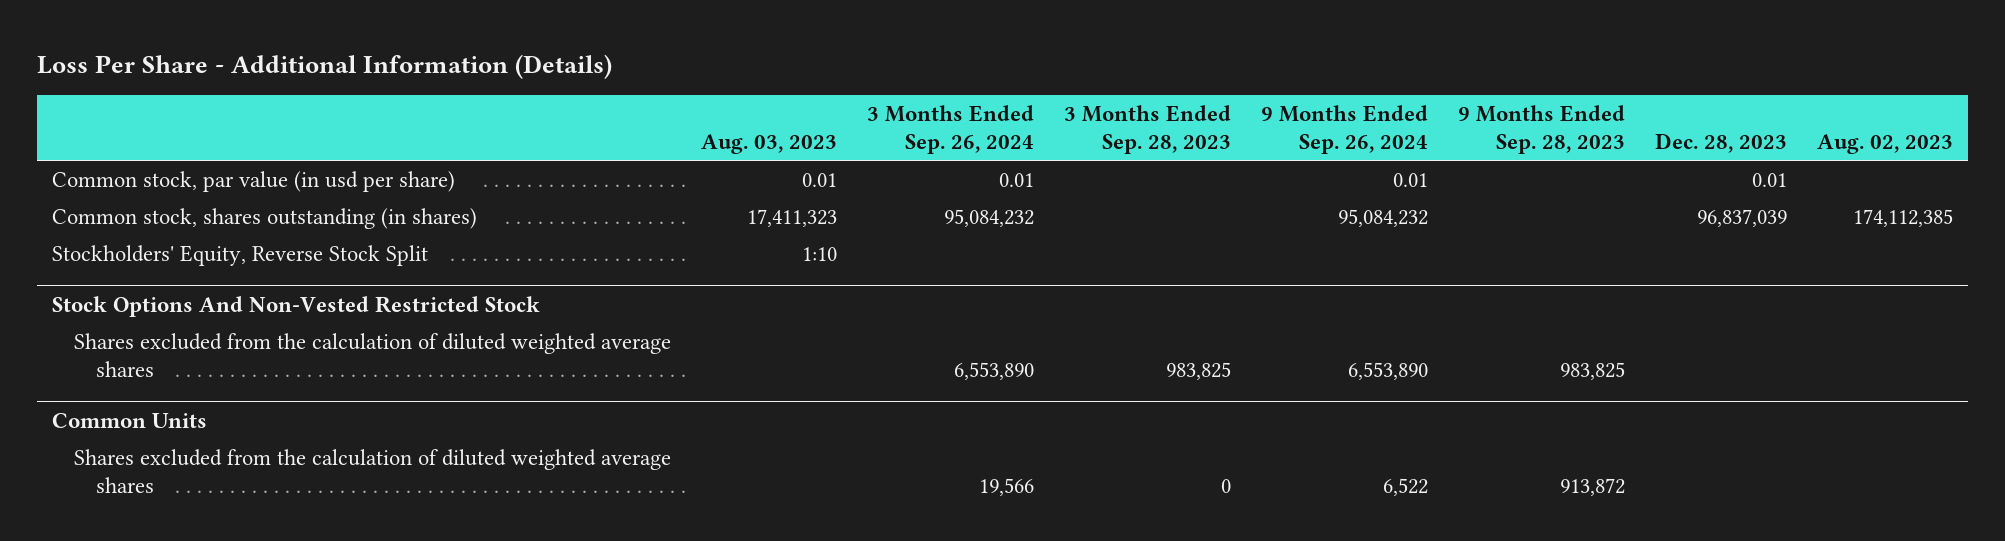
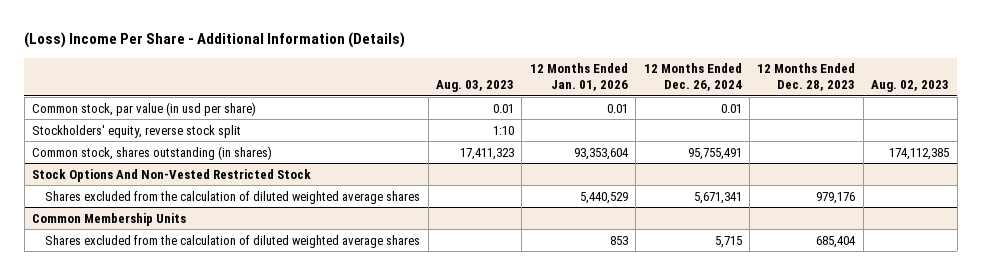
[37,53,613,79] Loss Per Share - Additional Information (Details) -> [24,32,406,49] (Loss) Income Per Share - Additional Information (Details)
[866,105,1034,155] 3 Months Ended Sep. 26, 2024 -> none
[1063,105,1231,155] 3 Months Ended Sep. 28, 2023 -> none
[1260,105,1428,155] 9 Months Ended Sep. 26, 2024 -> none
[1457,105,1625,155] 9 Months Ended Sep. 28, 2023 -> none
[1654,133,1787,154] Dec. 28, 2023 -> none
none -> [529,63,628,92] 12 Months Ended Jan. 01, 2026
none -> [643,63,742,92] 12 Months Ended Dec. 26, 2024
none -> [757,63,856,92] 12 Months Ended Dec. 28, 2023
none -> [32,124,242,138] Stockholders' equity, reverse stock split
[52,244,429,266] Stockholders' Equity, Reverse Stock Split -> none
[52,412,208,428] Common Units -> [32,212,187,226] Common Membership Units

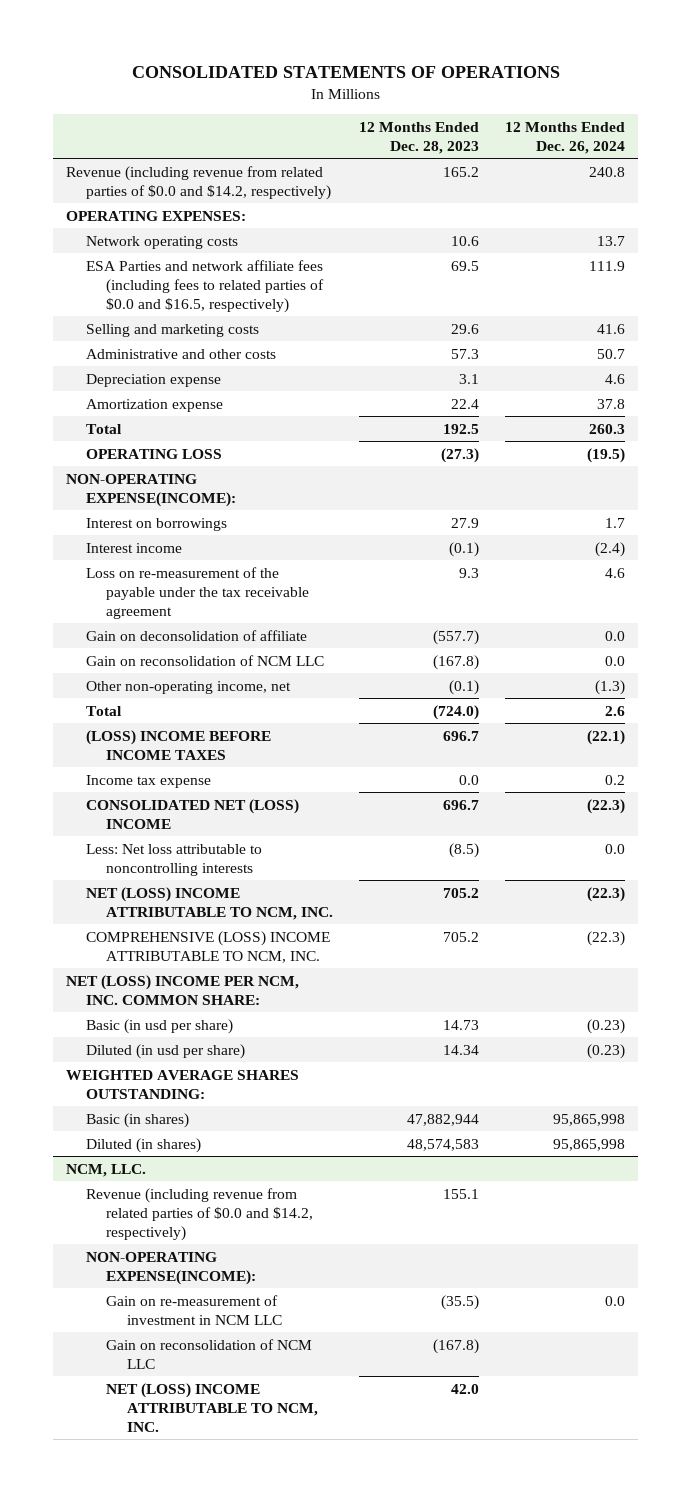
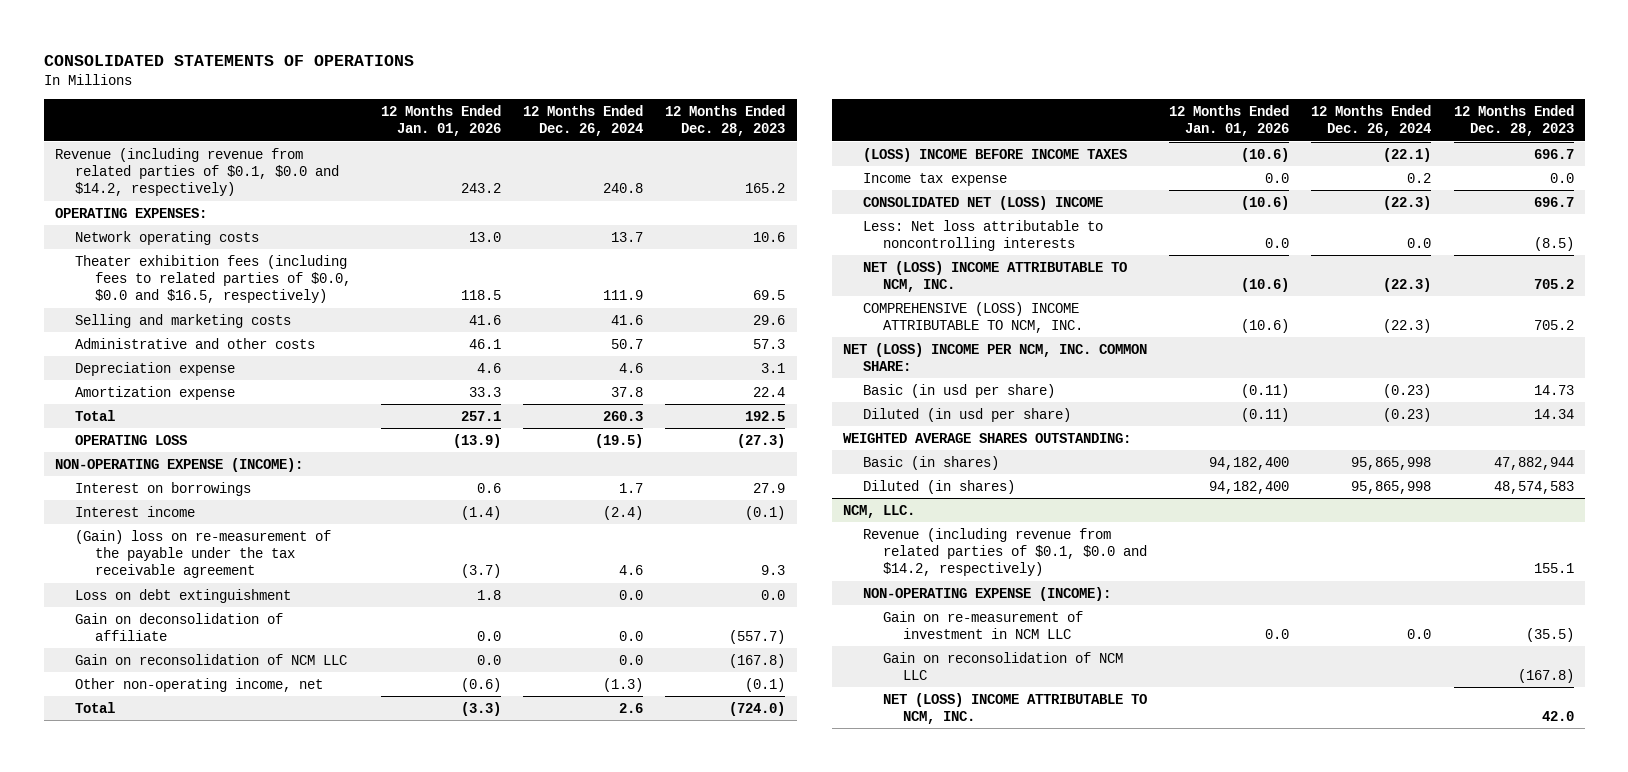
none -> [381,105,502,137] 12 Months Ended Jan. 01, 2026
[66,165,332,200] Revenue (including revenue from related parties of $0.0 and $14.2, respectively) -> [54,147,339,197] Revenue (including revenue from related parties of $0.1, $0.0 and $14.2, respectively)
[86,259,325,313] ESA Parties and network affiliate fees (including fees to related parties of $0.0 and $16.5, respectively) -> [74,254,352,304] Theater exhibition fees (including fees to related parties of $0.0, $0.0 and $16.5, respectively)
[66,473,237,507] NON-OPERATING EXPENSE(INCOME): -> [54,457,303,472] NON-OPERATING EXPENSE (INCOME):
[86,566,310,619] Loss on re-measurement of the payable under the tax receivable agreement -> [74,529,331,579] (Gain) loss on re-measurement of the payable under the tax receivable agreement
none -> [74,588,291,603] Loss on debt extinguishment
[86,1187,314,1241] Revenue (including revenue from related parties of $0.0 and $14.2, respectively) -> [863,527,1148,577] Revenue (including revenue from related parties of $0.1, $0.0 and $14.2, respectively)
[86,1251,257,1285] NON-OPERATING EXPENSE(INCOME): -> [863,586,1112,601] NON-OPERATING EXPENSE (INCOME):

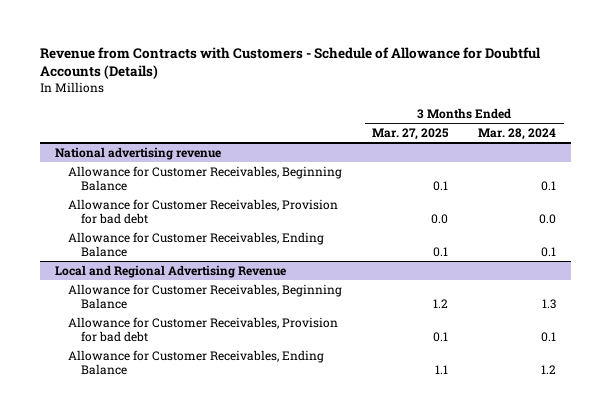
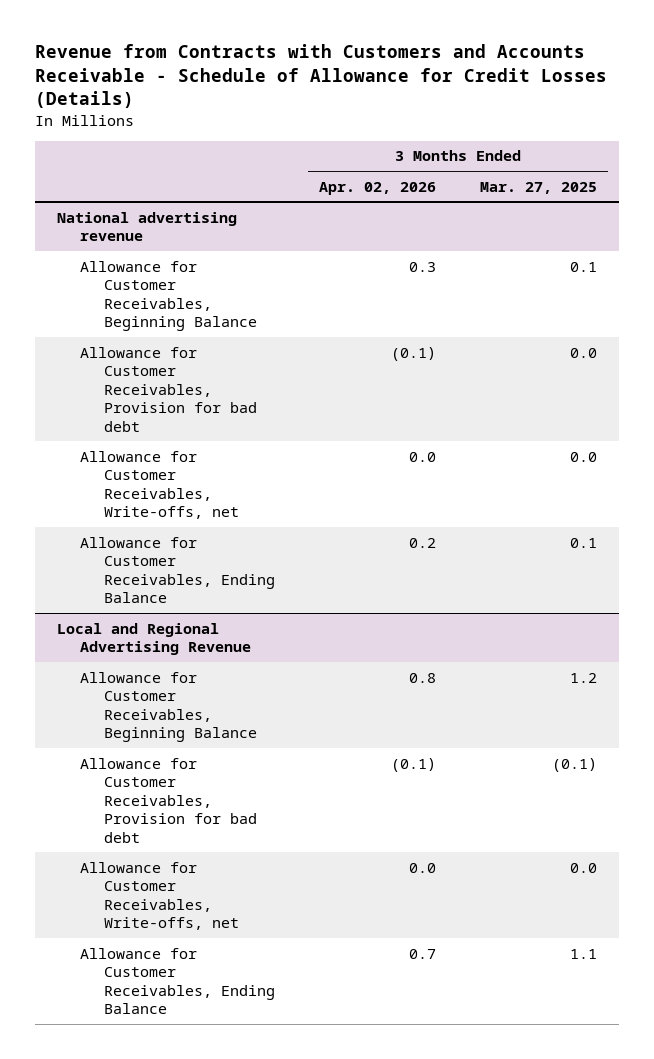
[39,46,541,80] Revenue from Contracts with Customers - Schedule of Allowance for Doubtful Accounts (Details) -> [34,44,607,109] Revenue from Contracts with Customers and Accounts Receivable - Schedule of Allowance for Credit Losses (Details)
[478,127,557,140] Mar. 28, 2024 -> none
none -> [318,181,436,195] Apr. 02, 2026
none -> [80,450,239,520] Allowance for Customer Receivables, Write-offs, net
[433,331,449,342] 0.1 -> [552,757,598,772] (0.1)
none -> [80,861,239,931] Allowance for Customer Receivables, Write-offs, net

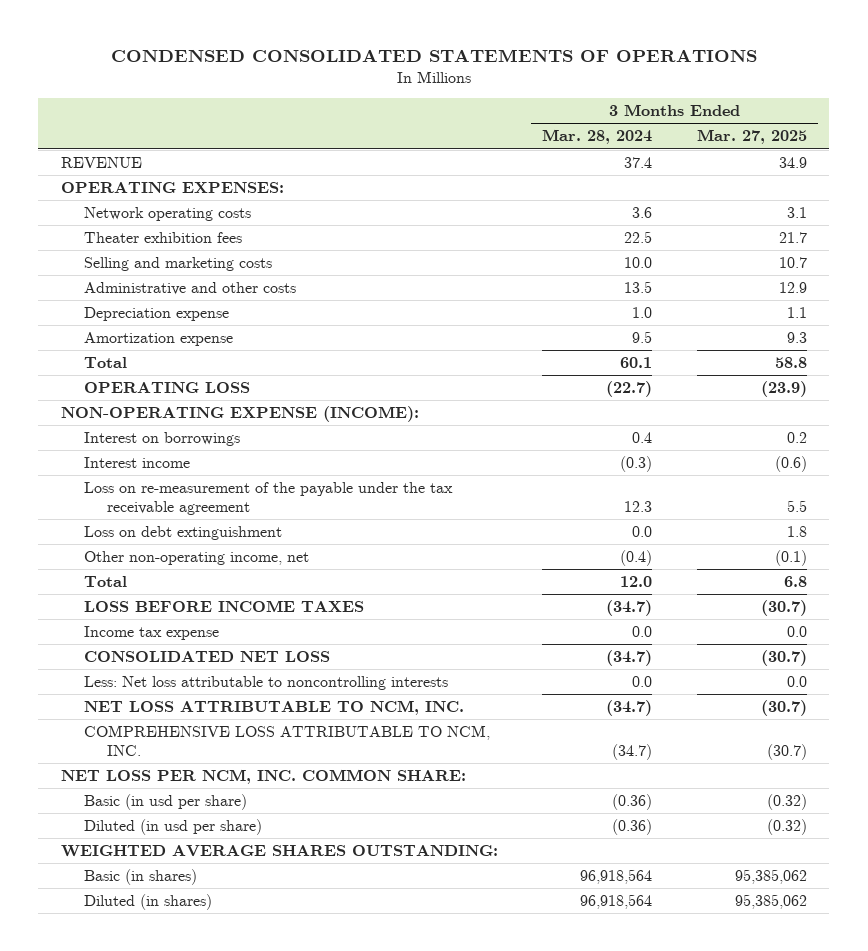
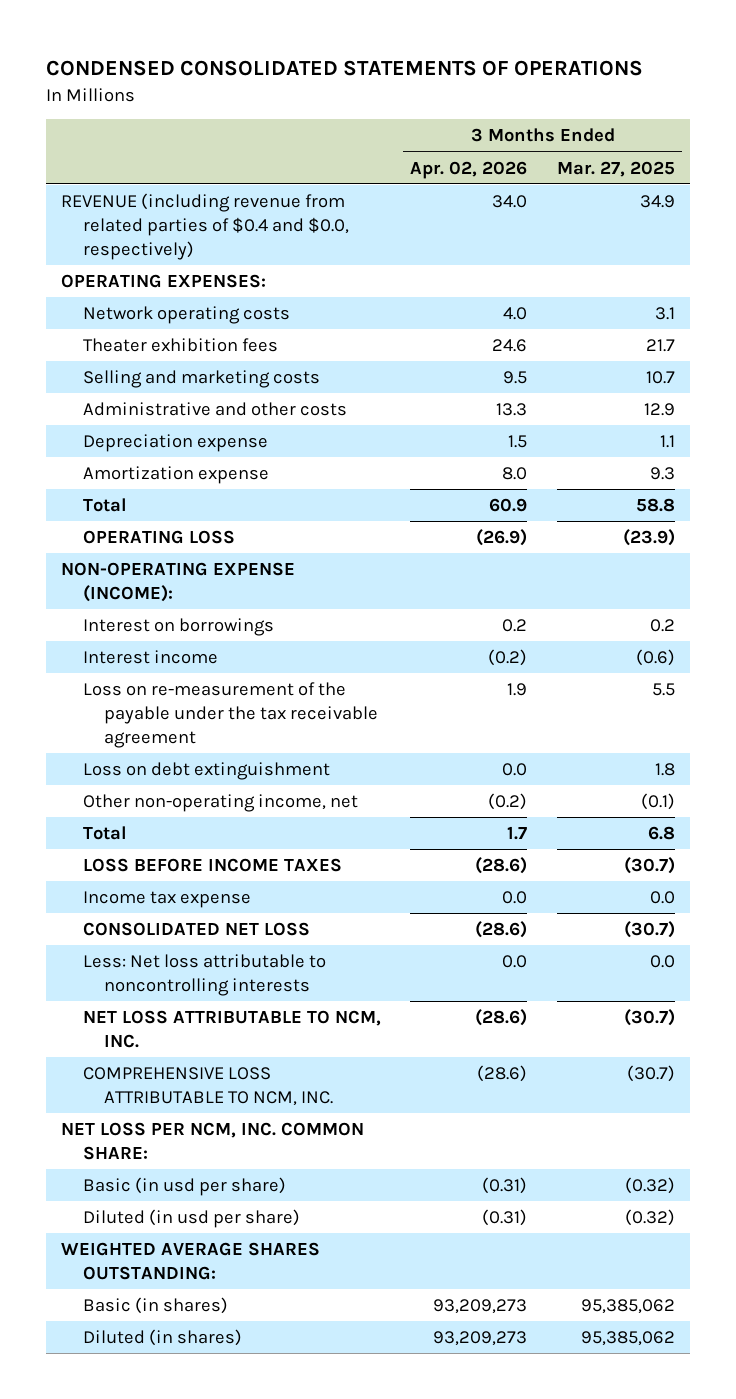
[542,129,653,145] Mar. 28, 2024 -> none
none -> [410,160,528,179] Apr. 02, 2026
[60,156,142,168] REVENUE -> [61,193,349,260] REVENUE (including revenue from related parties of $0.4 and $0.0, respectively)

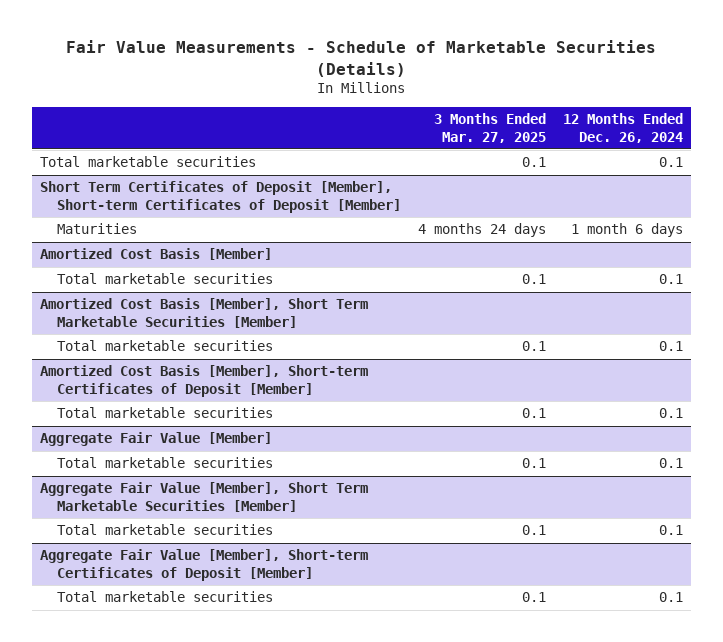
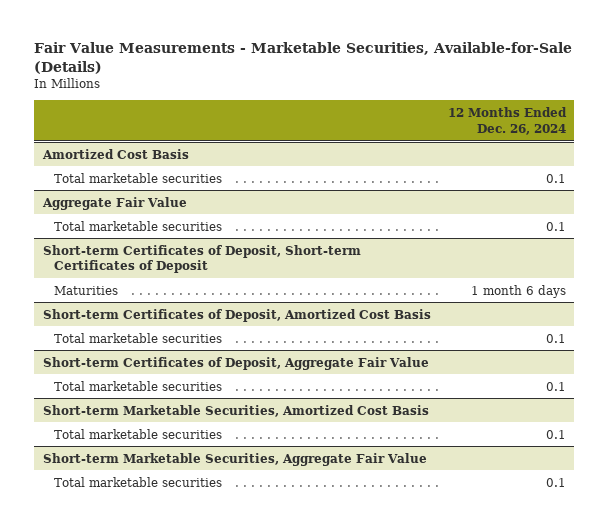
[66,40,657,77] Fair Value Measurements - Schedule of Marketable Securities (Details) -> [34,41,573,74] Fair Value Measurements - Marketable Securities, Available-for-Sale (Details)
[434,113,547,143] 3 Months Ended Mar. 27, 2025 -> none
[40,156,257,168] Total marketable securities -> none
[40,181,402,213] Short Term Certificates of Deposit [Member], Short-term Certificates of Deposit [Member] -> none
[57,223,138,235] Maturities -> none
[40,248,273,261] Amortized Cost Basis [Member] -> [41,148,189,159] Amortized Cost Basis
[40,298,369,328] Amortized Cost Basis [Member], Short Term Marketable Securities [Member] -> none
none -> [41,196,187,210] Aggregate Fair Value
none -> [42,244,361,274] Short-term Certificates of Deposit, Short-term Certificates of Deposit
none -> [53,285,118,295] Maturities
[40,365,369,397] Amortized Cost Basis [Member], Short-term Certificates of Deposit [Member] -> [42,308,431,322] Short-term Certificates of Deposit, Amortized Cost Basis
[40,432,273,447] Aggregate Fair Value [Member] -> none
none -> [42,356,429,370] Short-term Certificates of Deposit, Aggregate Fair Value
[40,482,369,512] Aggregate Fair Value [Member], Short Term Marketable Securities [Member] -> none
none -> [42,404,429,417] Short-term Marketable Securities, Amortized Cost Basis
[40,549,369,581] Aggregate Fair Value [Member], Short-term Certificates of Deposit [Member] -> none
none -> [42,452,427,466] Short-term Marketable Securities, Aggregate Fair Value

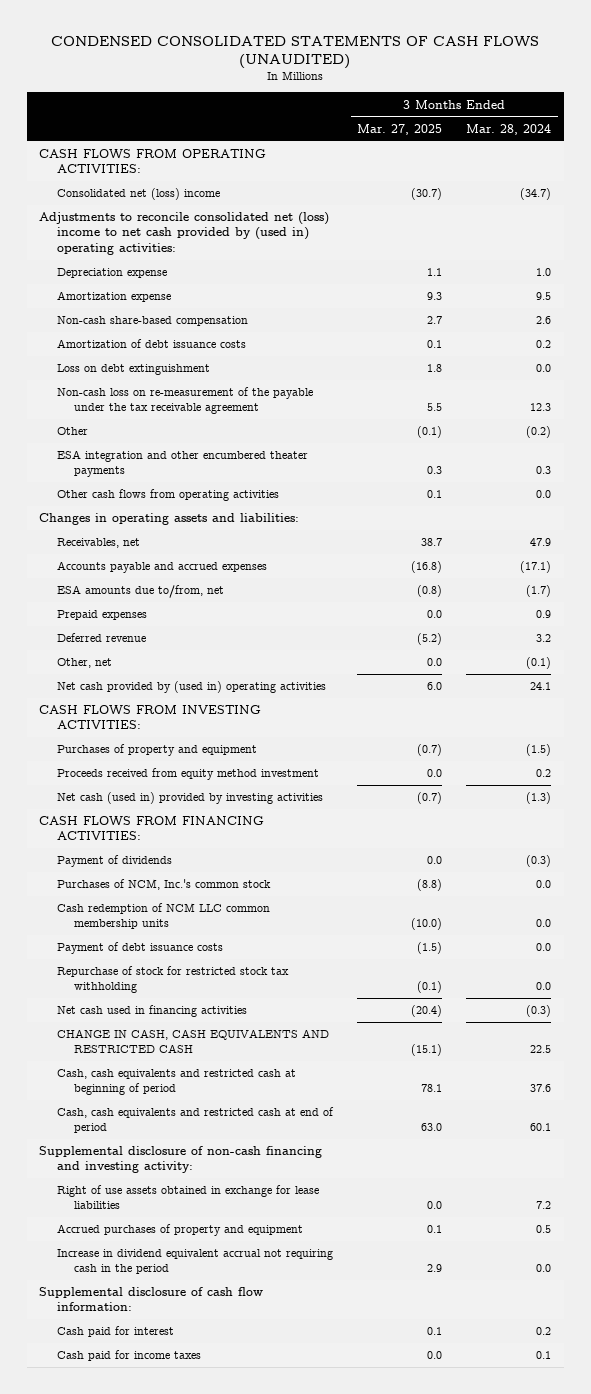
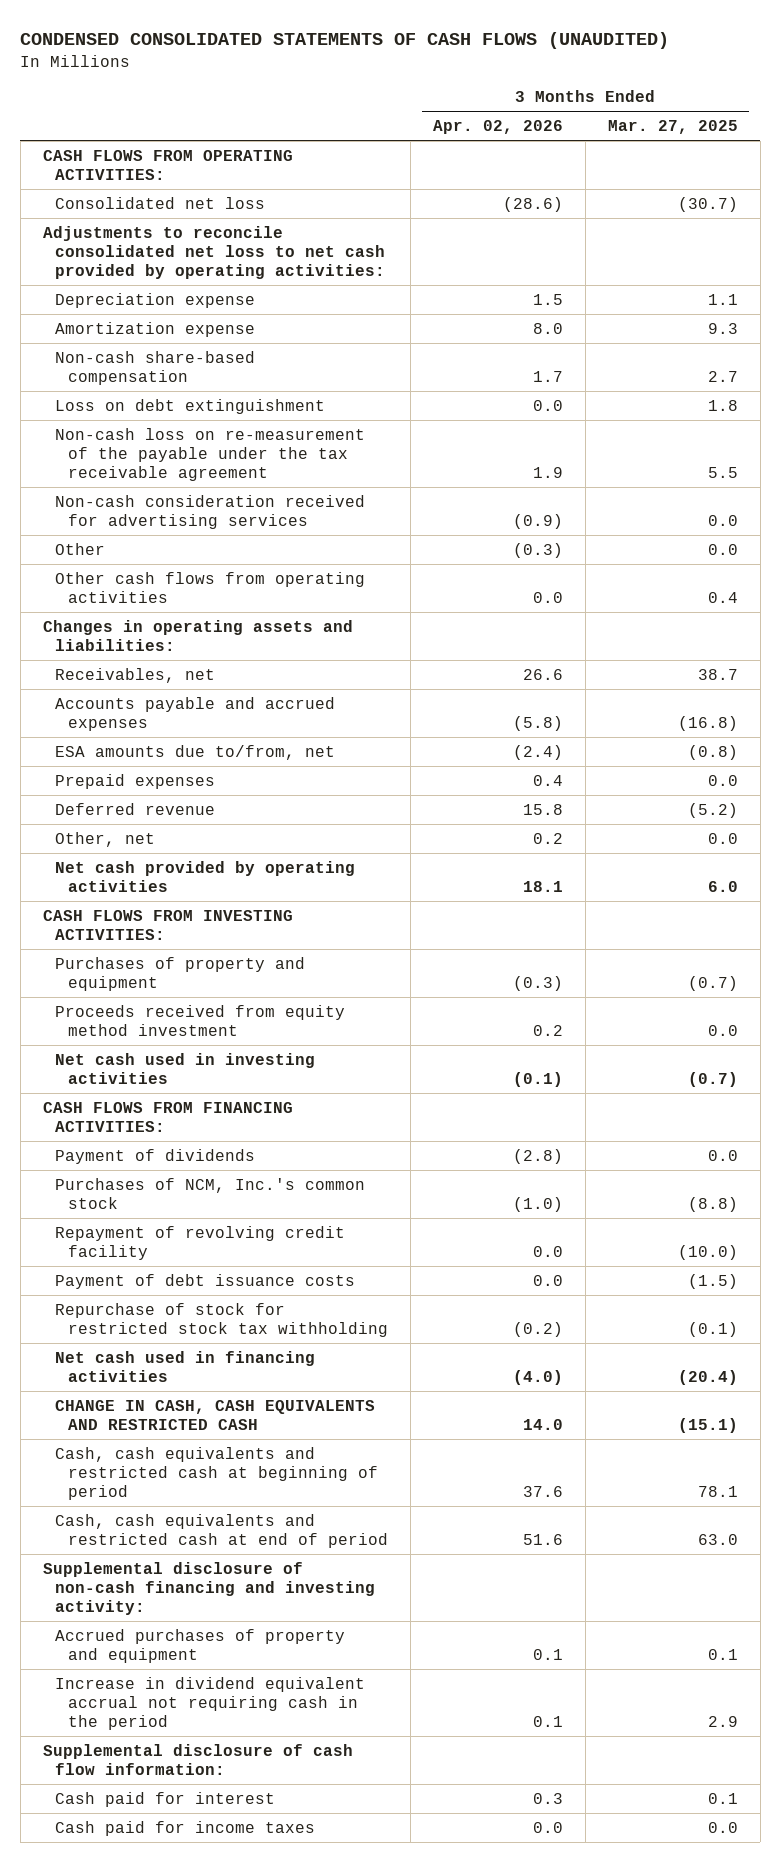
[466,123,552,135] Mar. 28, 2024 -> none
none -> [432,119,563,134] Apr. 02, 2026
[56,188,220,201] Consolidated net (loss) income -> [55,196,266,209] Consolidated net loss
[39,212,330,255] Adjustments to reconcile consolidated net (loss) income to net cash provided by (used in) operating activities: -> [42,225,386,280] Adjustments to reconcile consolidated net loss to net cash provided by operating activities:
[56,339,246,349] Amortization of debt issuance costs -> none
[56,450,308,478] ESA integration and other encumbered theater payments -> none
none -> [55,494,366,529] Non-cash consideration received for advertising services
[417,426,443,439] (0.1) -> [707,543,738,555] 0.0
[427,490,443,499] 0.1 -> [707,591,738,603] 0.4
[56,681,326,694] Net cash provided by (used in) operating activities -> [55,860,356,892] Net cash provided by operating activities
[56,792,323,805] Net cash (used in) provided by investing activities -> [55,1052,316,1084] Net cash used in investing activities
[56,903,270,930] Cash redemption of NCM LLC common membership units -> none
none -> [55,1225,346,1260] Repayment of revolving credit facility
[56,1185,319,1210] Right of use assets obtained in exchange for lease liabilities -> none

